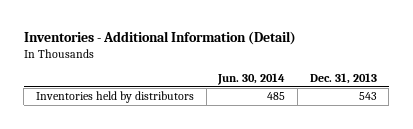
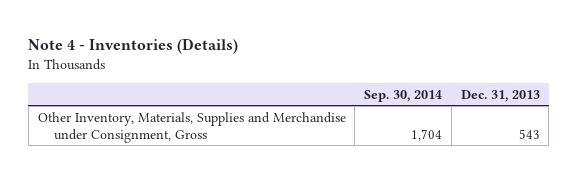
[23,31,296,46] Inventories - Additional Information (Detail) -> [28,38,239,55] Note 4 - Inventories (Details)
[217,73,286,86] Jun. 30, 2014 -> none
none -> [364,89,443,102] Sep. 30, 2014
[36,91,195,104] Inventories held by distributors -> [37,111,346,143] Other Inventory, Materials, Supplies and Merchandise under Consignment, Gross

